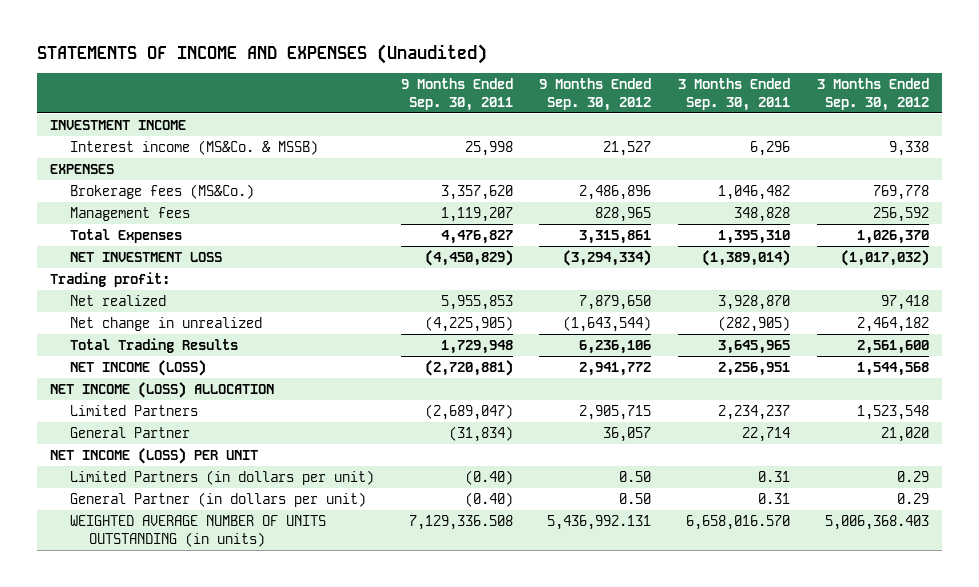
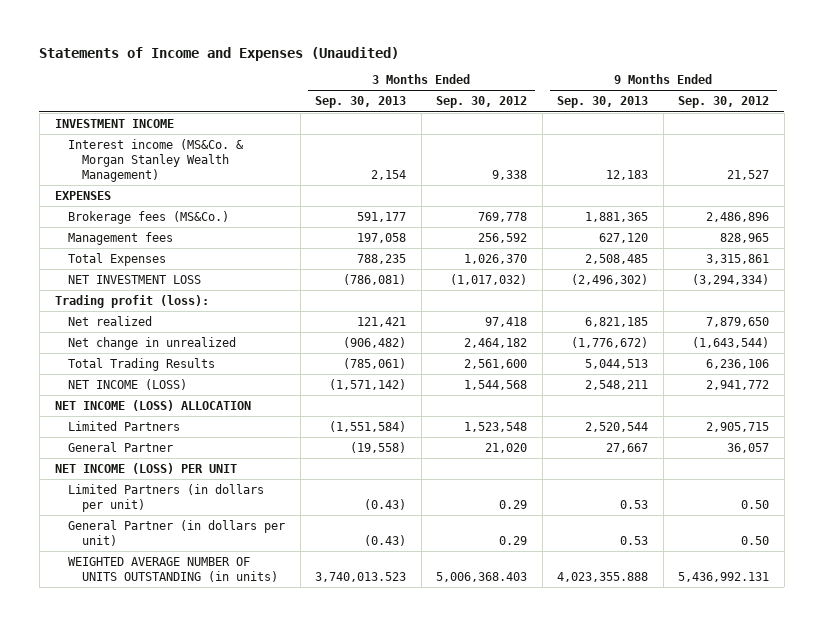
[36,43,487,64] STATEMENTS OF INCOME AND EXPENSES (Unaudited) -> [39,46,400,61] Statements of Income and Expenses (Unaudited)
[400,77,513,111] 9 Months Ended Sep. 30, 2011 -> none
[678,77,791,111] 3 Months Ended Sep. 30, 2011 -> none
none -> [315,96,407,109] Sep. 30, 2013
none -> [557,96,649,109] Sep. 30, 2013
[69,139,318,155] Interest income (MS&Co. & MSSB) -> [68,138,245,182] Interest income (MS&Co. & Morgan Stanley Wealth Management)
[50,271,171,287] Trading profit: -> [54,294,209,308] Trading profit (loss):

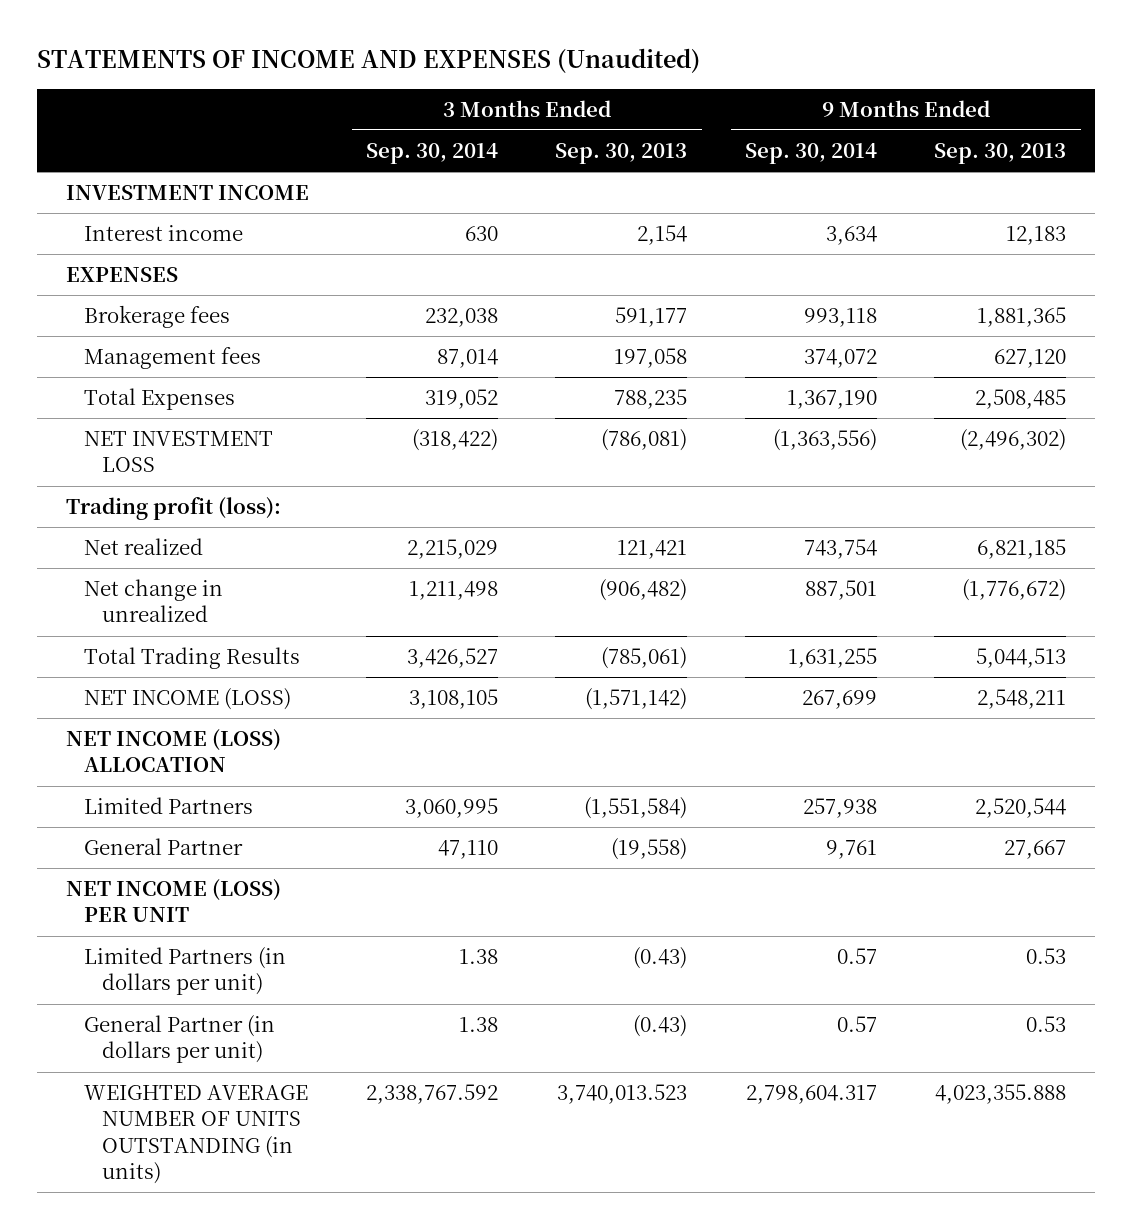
[39,46,400,61] Statements of Income and Expenses (Unaudited) -> [36,48,700,74] STATEMENTS OF INCOME AND EXPENSES (Unaudited)
[436,96,528,109] Sep. 30, 2012 -> none
[678,96,770,109] Sep. 30, 2012 -> none
none -> [365,143,498,165] Sep. 30, 2014
none -> [744,143,877,165] Sep. 30, 2014
[68,138,245,182] Interest income (MS&Co. & Morgan Stanley Wealth Management) -> [83,225,243,242] Interest income
[68,210,230,224] Brokerage fees (MS&Co.) -> [83,305,230,329] Brokerage fees

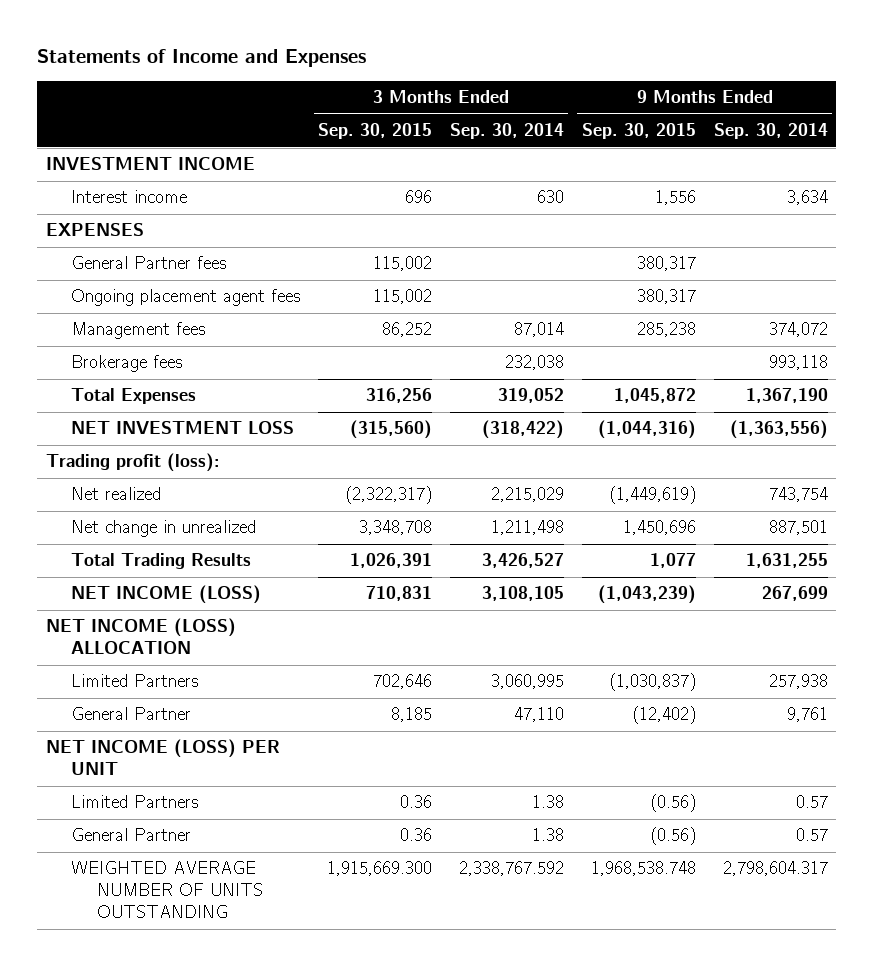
[36,48,700,74] STATEMENTS OF INCOME AND EXPENSES (Unaudited) -> [36,49,366,68] Statements of Income and Expenses
[555,143,688,165] Sep. 30, 2013 -> none
[934,143,1067,165] Sep. 30, 2013 -> none
none -> [318,123,433,140] Sep. 30, 2015
none -> [581,123,696,140] Sep. 30, 2015
none -> [71,256,227,270] General Partner fees
none -> [71,289,301,307] Ongoing placement agent fees
[83,305,230,329] Brokerage fees -> [71,355,183,373] Brokerage fees
[83,947,286,996] Limited Partners (in dollars per unit) -> [71,795,199,809] Limited Partners
[83,1015,275,1064] General Partner (in dollars per unit) -> [71,828,192,842] General Partner
[83,1085,308,1185] WEIGHTED AVERAGE NUMBER OF UNITS OUTSTANDING (in units) -> [71,861,264,919] WEIGHTED AVERAGE NUMBER OF UNITS OUTSTANDING

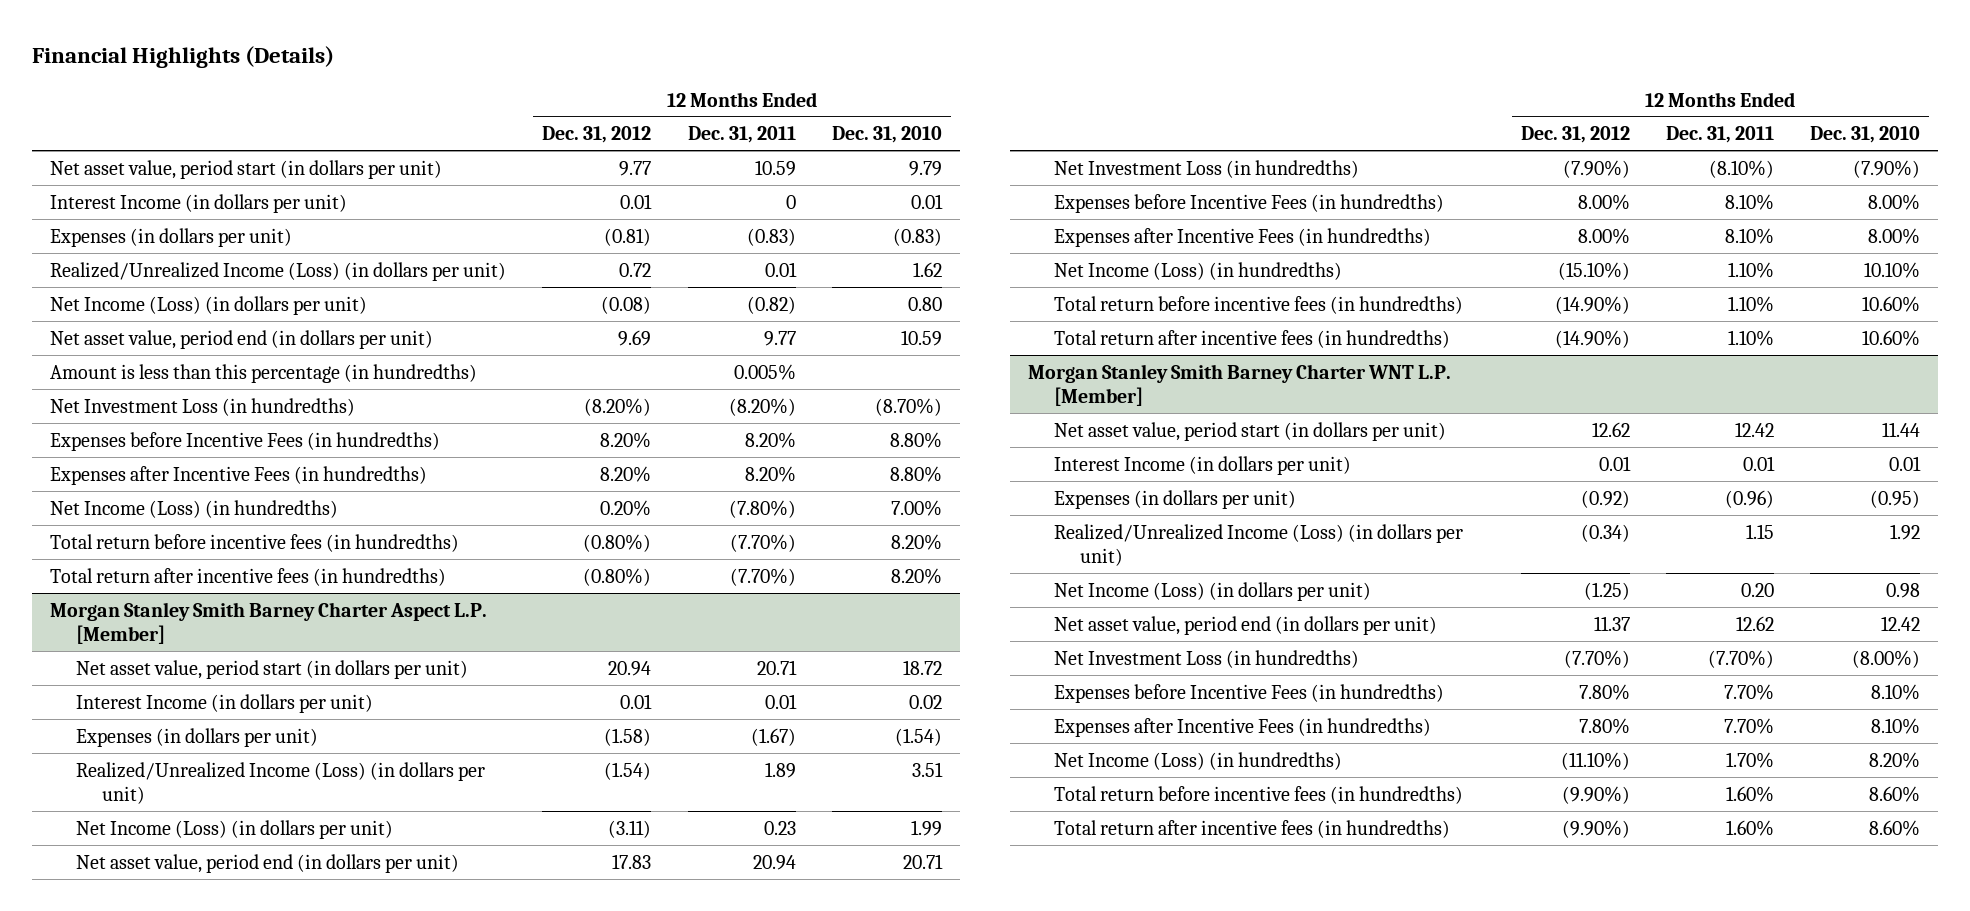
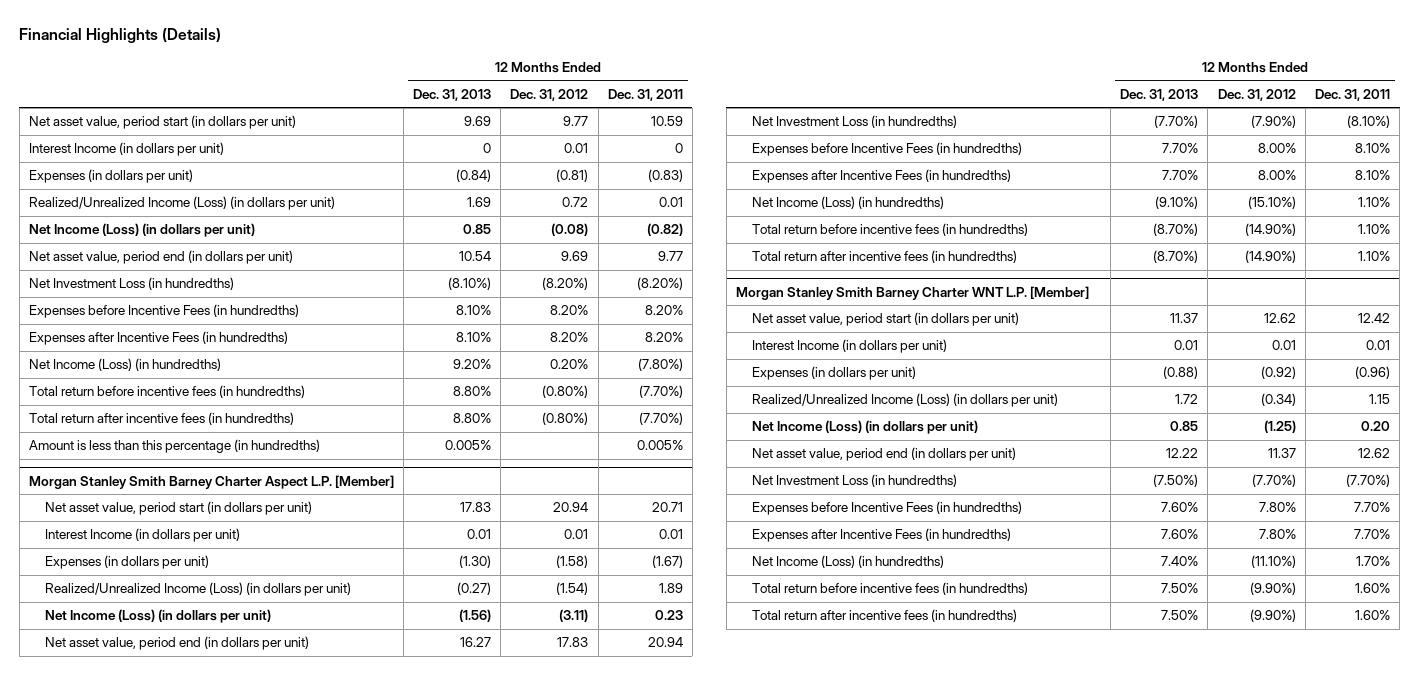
[831,126,942,144] Dec. 31, 2010 -> none
none -> [413,88,492,101] Dec. 31, 2013
[50,363,478,383] Amount is less than this percentage (in hundredths) -> [28,439,320,454] Amount is less than this percentage (in hundredths)

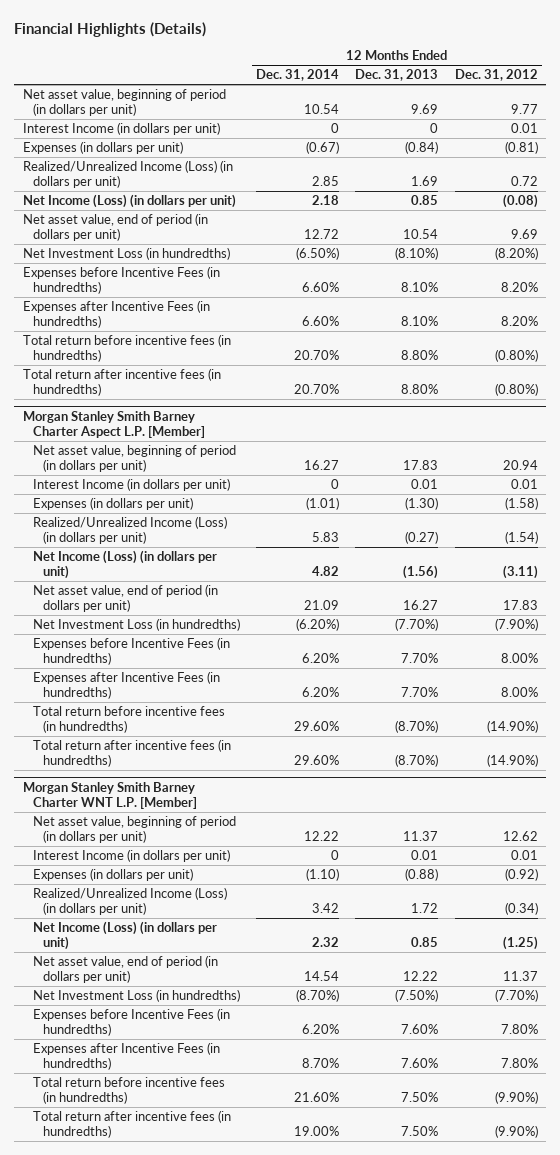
[607,88,683,101] Dec. 31, 2011 -> none
none -> [255,69,339,82] Dec. 31, 2014
[28,115,296,130] Net asset value, period start (in dollars per unit) -> [22,89,226,117] Net asset value, beginning of period (in dollars per unit)
[28,250,293,265] Net asset value, period end (in dollars per unit) -> [22,213,208,242] Net asset value, end of period (in dollars per unit)
[28,358,221,372] Net Income (Loss) (in hundredths) -> none
[28,439,320,454] Amount is less than this percentage (in hundredths) -> none
[45,501,313,516] Net asset value, period start (in dollars per unit) -> [32,445,236,473] Net asset value, beginning of period (in dollars per unit)
[45,636,310,651] Net asset value, period end (in dollars per unit) -> [32,584,218,613] Net asset value, end of period (in dollars per unit)
[752,196,945,210] Net Income (Loss) (in hundredths) -> none
[752,312,1020,327] Net asset value, period start (in dollars per unit) -> [32,816,236,844] Net asset value, beginning of period (in dollars per unit)
[752,447,1017,462] Net asset value, period end (in dollars per unit) -> [32,955,218,984] Net asset value, end of period (in dollars per unit)
[752,555,945,569] Net Income (Loss) (in hundredths) -> none

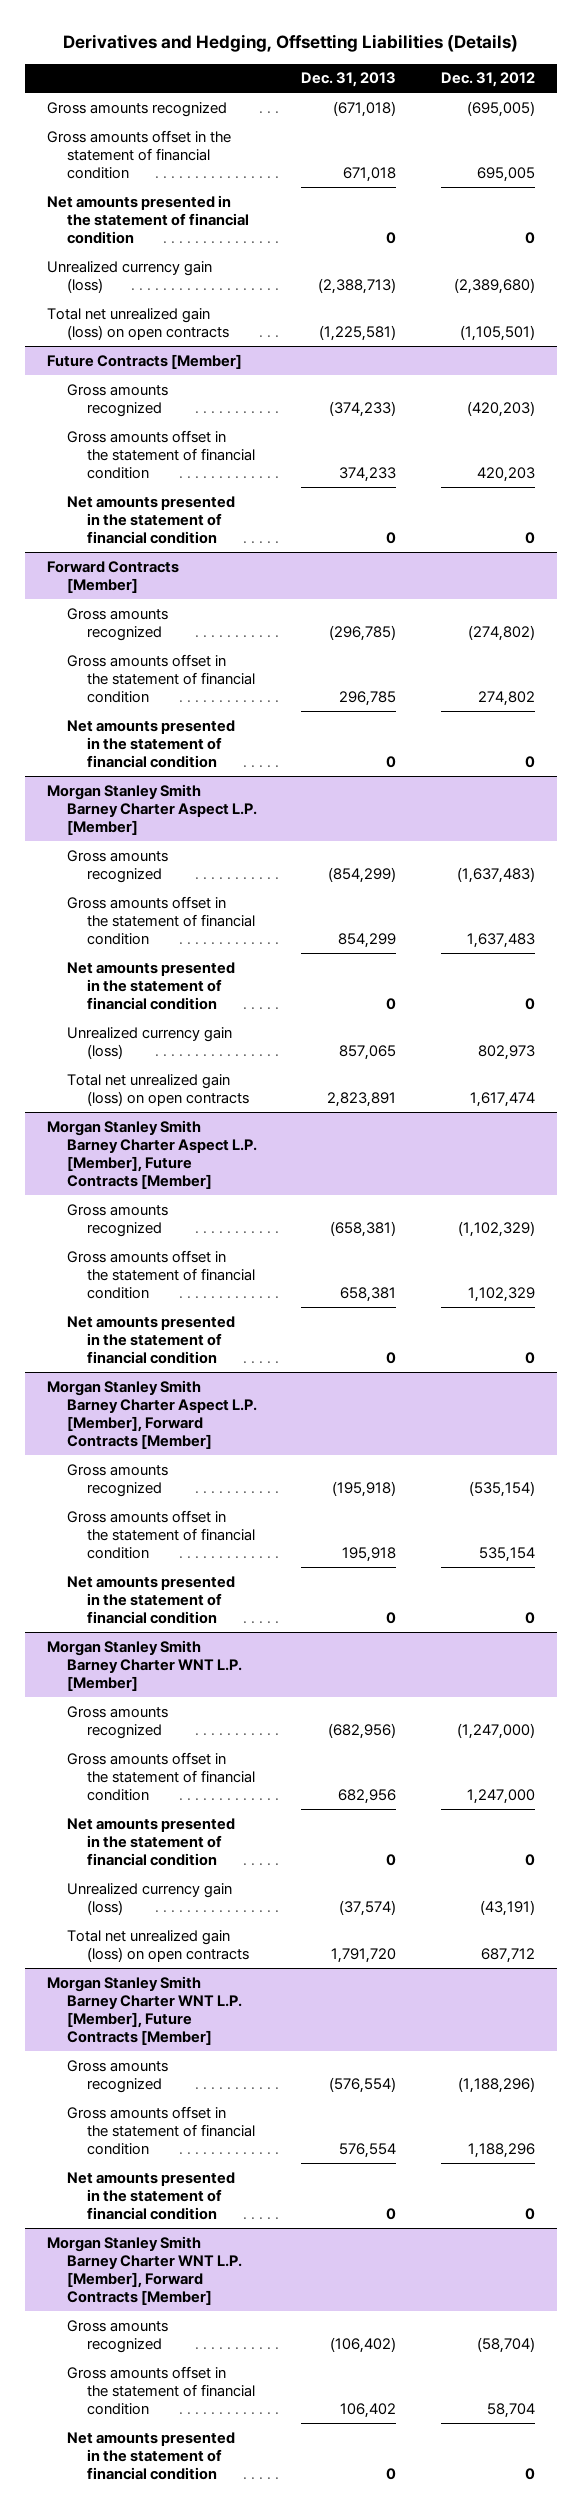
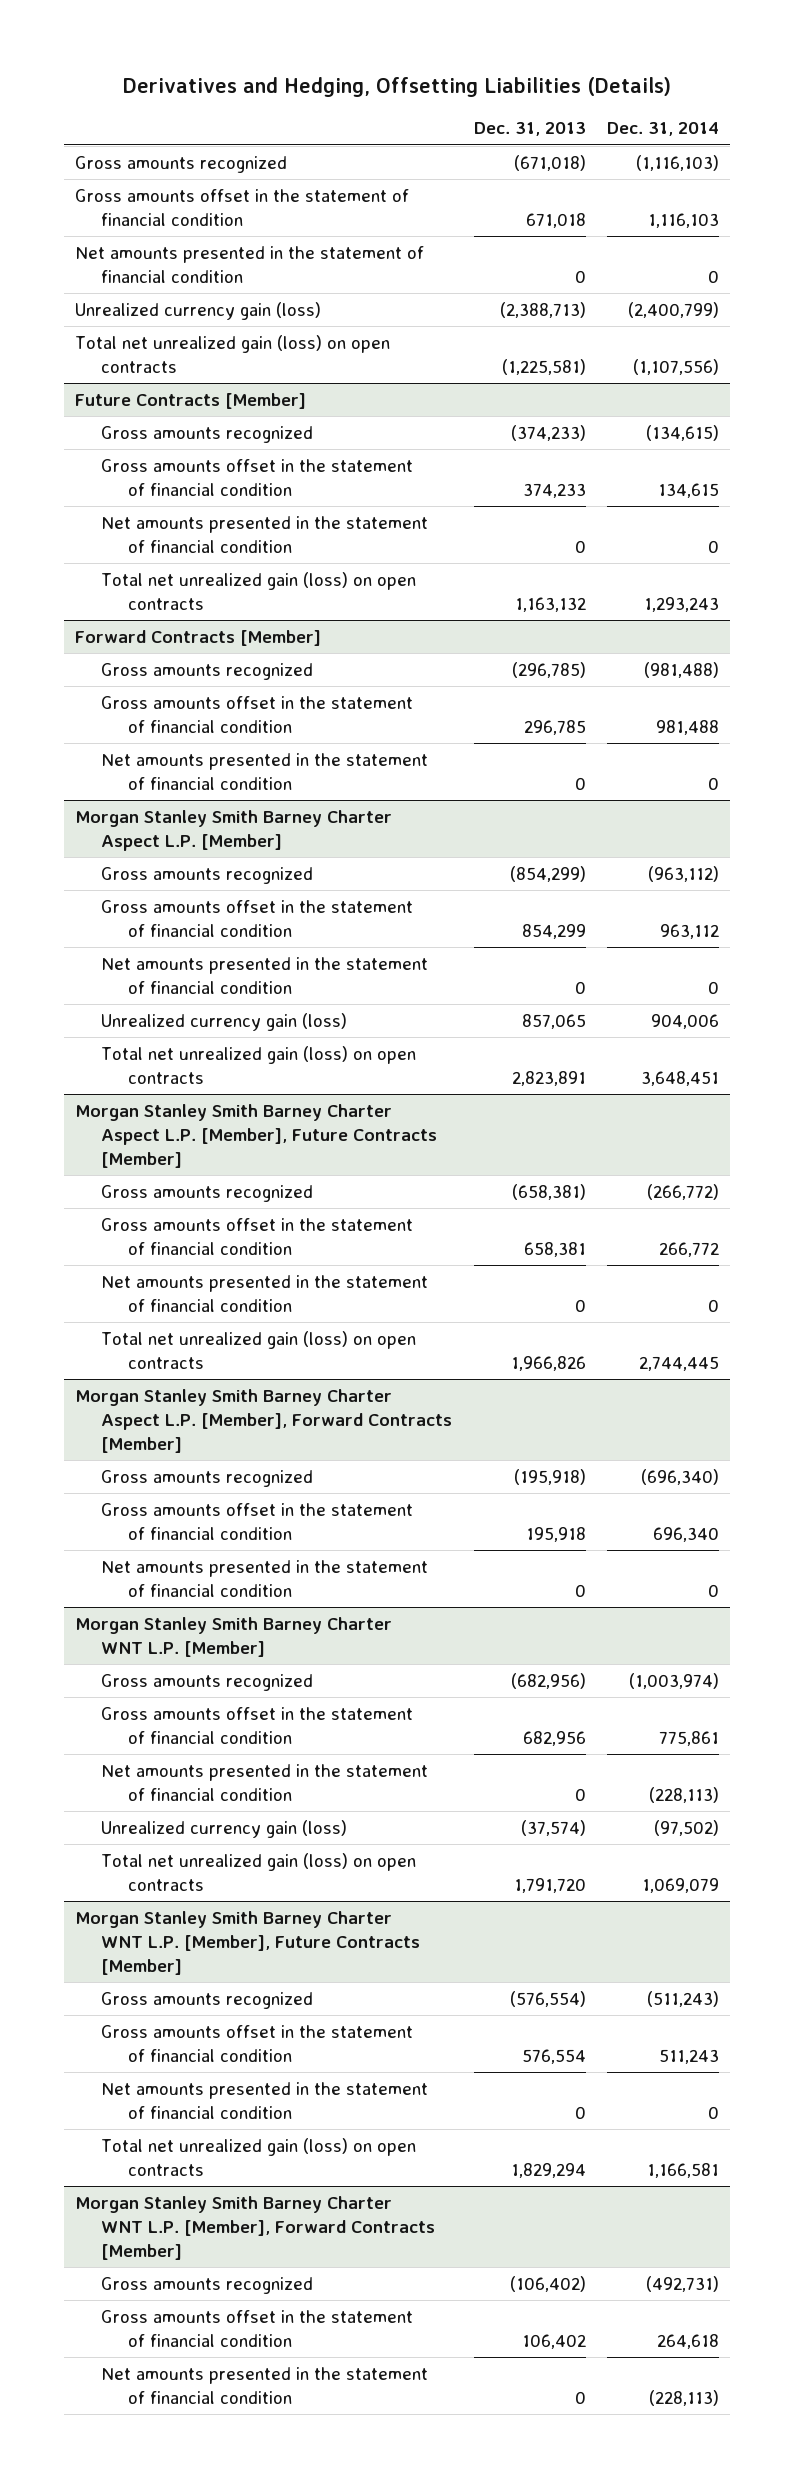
[440,72,535,88] Dec. 31, 2012 -> none
none -> [607,122,720,137] Dec. 31, 2014
none -> [101,571,417,610] Total net unrealized gain (loss) on open contracts
none -> [101,1330,417,1369] Total net unrealized gain (loss) on open contracts
none -> [101,2137,417,2176] Total net unrealized gain (loss) on open contracts

